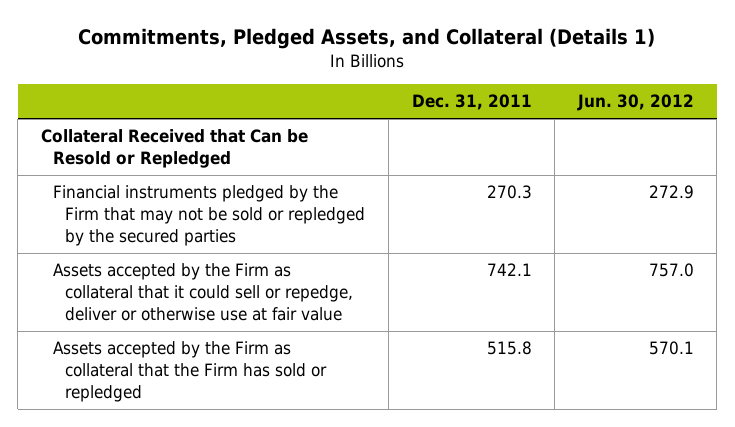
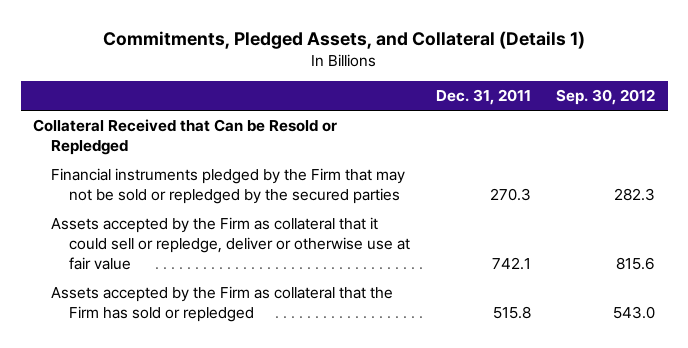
[576,94,694,112] Jun. 30, 2012 -> none
none -> [556,89,656,106] Sep. 30, 2012
[53,263,354,322] Assets accepted by the Firm as collateral that it could sell or repedge, deliver or otherwise use at fair value -> [51,217,411,270] Assets accepted by the Firm as collateral that it could sell or repledge, deliver or otherwise use at fair value

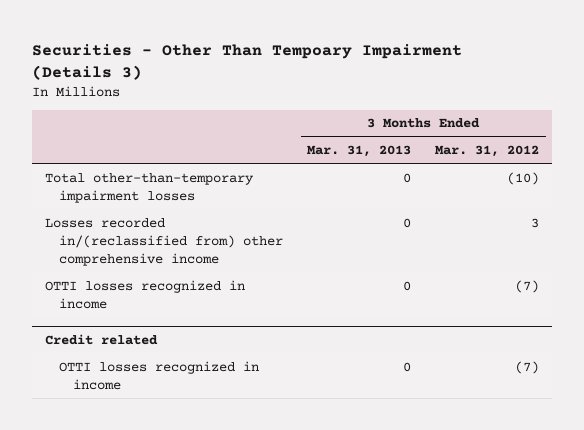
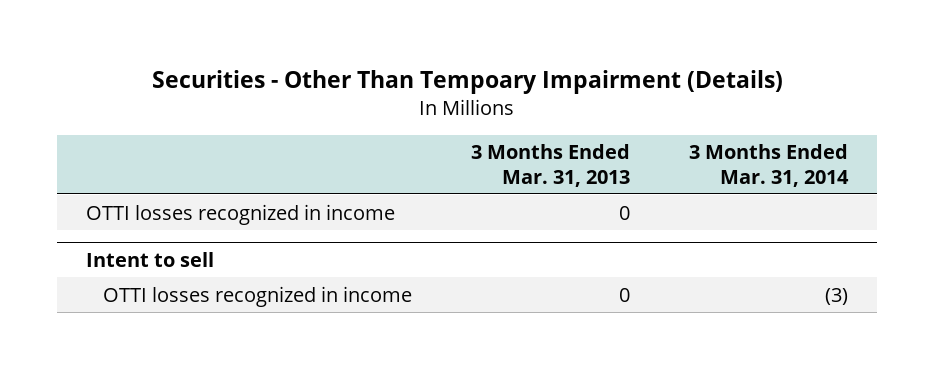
[32,43,463,80] Securities - Other Than Tempoary Impairment (Details 3) -> [151,69,783,94] Securities - Other Than Tempoary Impairment (Details)
[435,145,540,158] Mar. 31, 2012 -> none
none -> [688,144,849,187] 3 Months Ended Mar. 31, 2014
[44,172,254,203] Total other-than-temporary impairment losses -> none
[44,217,283,266] Losses recorded in/(reclassified from) other comprehensive income -> none
[44,333,158,345] Credit related -> none
none -> [86,251,215,267] Intent to sell

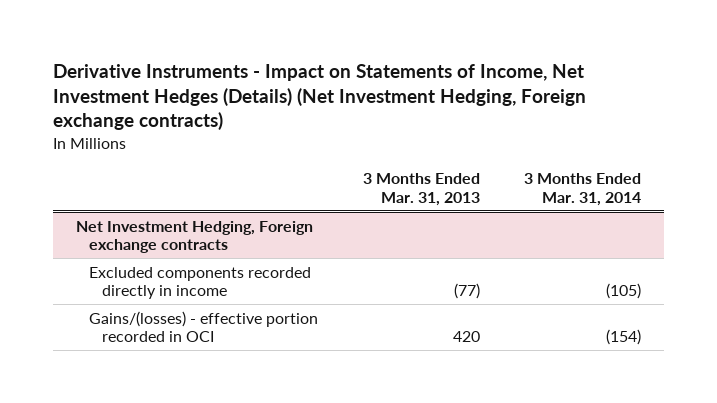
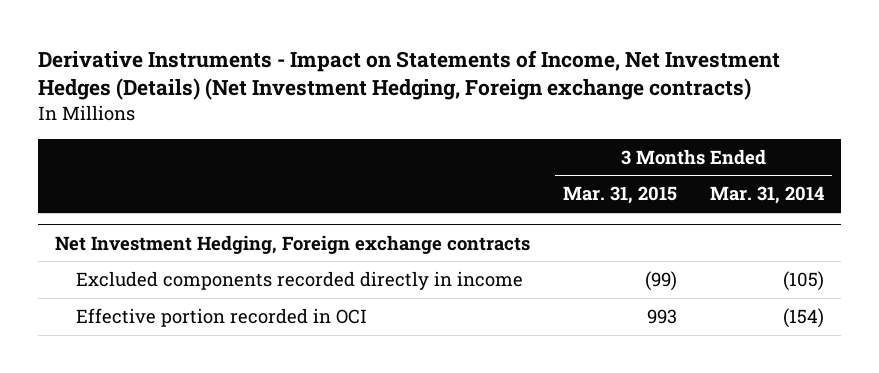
[362,173,480,206] 3 Months Ended Mar. 31, 2013 -> none
none -> [562,186,677,205] Mar. 31, 2015
[88,310,318,342] Gains/(losses) - effective portion recorded in OCI -> [75,308,367,328] Effective portion recorded in OCI

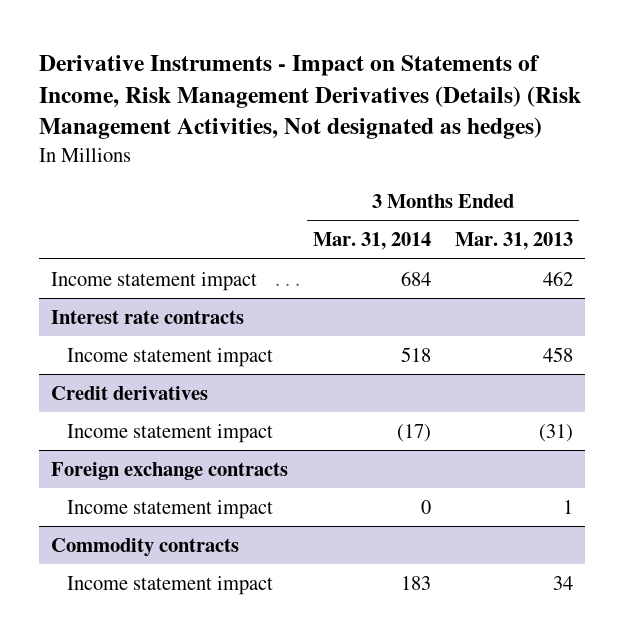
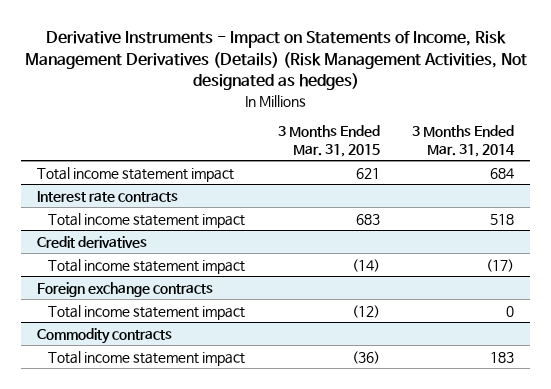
[455,232,574,251] Mar. 31, 2013 -> none
none -> [277,125,380,157] 3 Months Ended Mar. 31, 2015
[51,271,258,291] Income statement impact -> [37,166,235,182] Total income statement impact
[67,347,274,367] Income statement impact -> [48,212,246,228] Total income statement impact
[67,423,274,443] Income statement impact -> [48,258,246,274] Total income statement impact
[67,499,274,519] Income statement impact -> [48,304,246,320] Total income statement impact
[67,575,274,595] Income statement impact -> [48,350,246,366] Total income statement impact

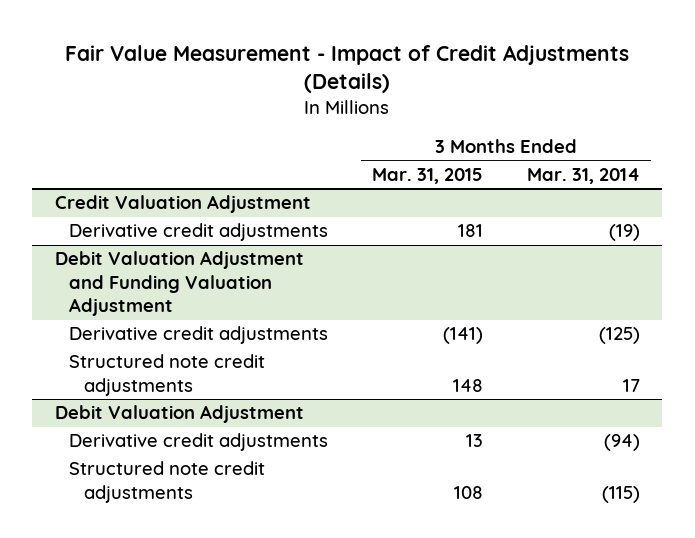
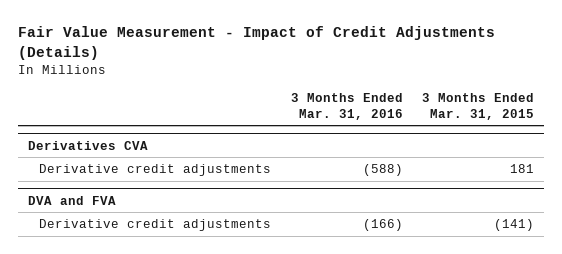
[527,167,641,184] Mar. 31, 2014 -> none
none -> [290,93,403,120] 3 Months Ended Mar. 31, 2016
[54,195,311,214] Credit Valuation Adjustment -> [27,140,148,150] Derivatives CVA
[54,251,304,317] Debit Valuation Adjustment and Funding Valuation Adjustment -> [27,195,116,205] DVA and FVA
[69,354,266,396] Structured note credit adjustments -> none
[54,405,304,424] Debit Valuation Adjustment -> none
[69,433,329,452] Derivative credit adjustments -> none
[69,461,266,503] Structured note credit adjustments -> none

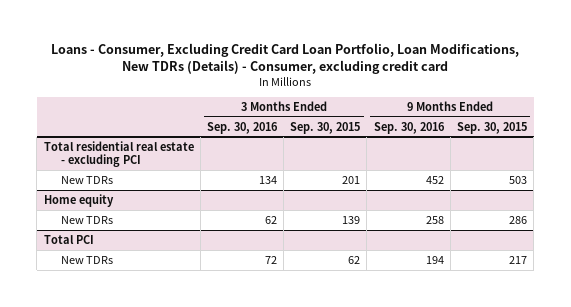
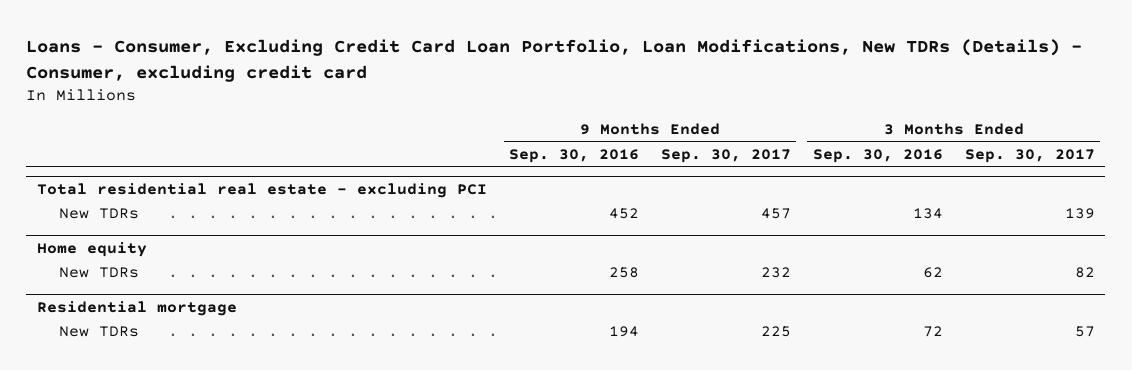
[290,121,361,134] Sep. 30, 2015 -> none
[456,121,527,134] Sep. 30, 2015 -> none
none -> [660,148,791,163] Sep. 30, 2017
none -> [964,148,1095,163] Sep. 30, 2017
[43,234,94,244] Total PCI -> [37,300,238,316] Residential mortgage

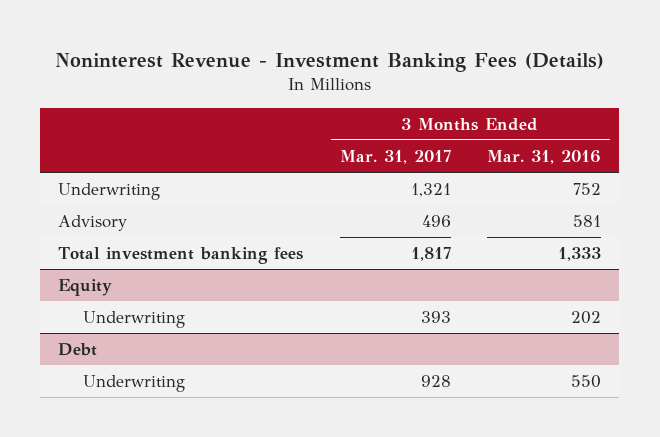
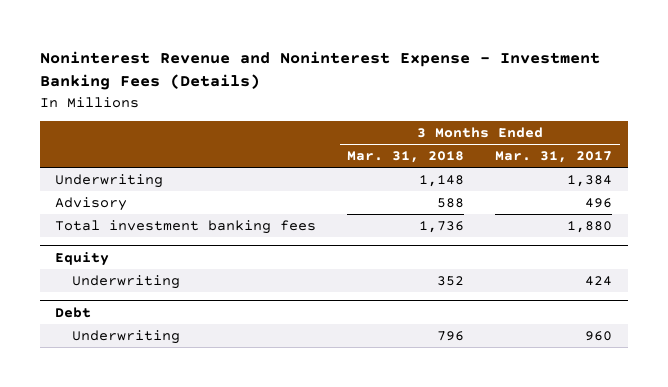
[54,53,604,73] Noninterest Revenue - Investment Banking Fees (Details) -> [39,51,600,91] Noninterest Revenue and Noninterest Expense - Investment Banking Fees (Details)
[487,149,602,164] Mar. 31, 2016 -> none
none -> [347,151,465,164] Mar. 31, 2018
[410,183,451,198] 1,321 -> [567,174,613,187] 1,384
[410,247,451,262] 1,817 -> [567,220,613,233] 1,880
[420,311,451,324] 393 -> [585,275,613,286] 424
[420,375,451,388] 928 -> [585,330,613,341] 960

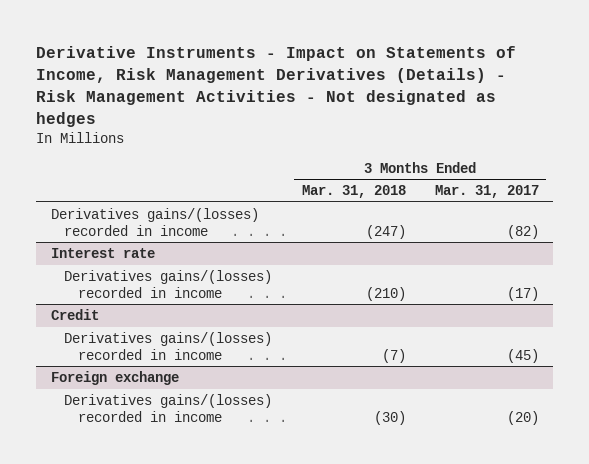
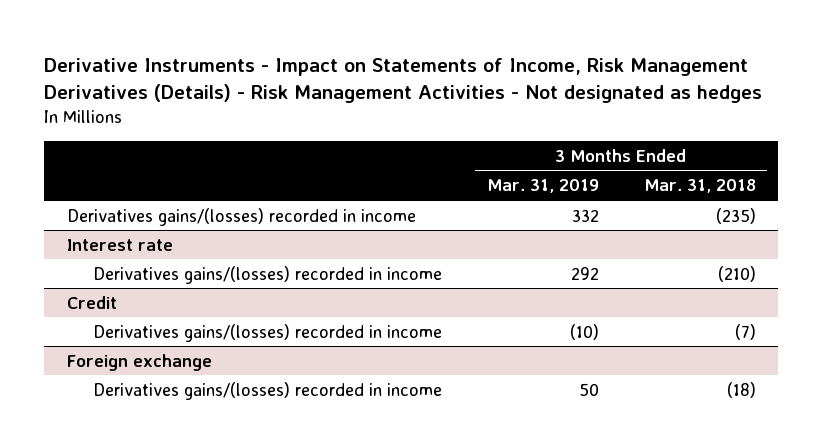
[434,185,539,199] Mar. 31, 2017 -> none
none -> [486,179,599,194] Mar. 31, 2019
[365,224,406,239] (247) -> [715,207,756,224] (235)
[373,410,406,425] (30) -> [726,381,756,398] (18)

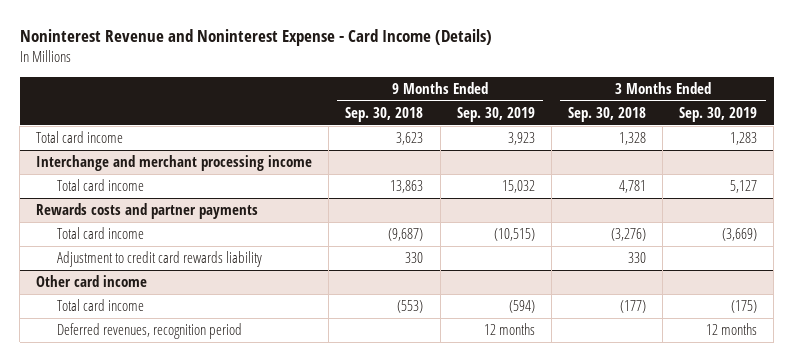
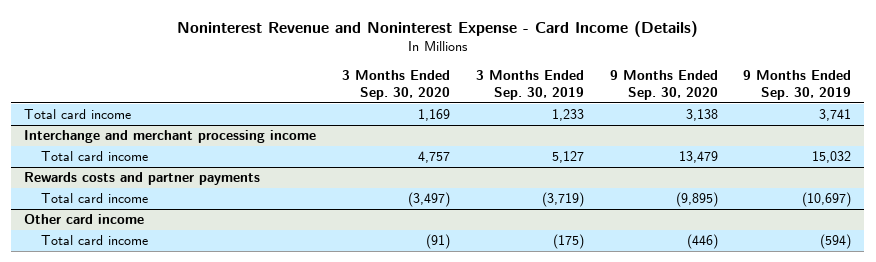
[345,106,424,122] Sep. 30, 2018 -> none
[568,106,647,122] Sep. 30, 2018 -> none
none -> [342,69,451,100] 3 Months Ended Sep. 30, 2020
none -> [609,69,718,100] 9 Months Ended Sep. 30, 2020
[507,132,535,146] 3,923 -> [819,109,852,122] 3,741
[730,132,758,146] 1,283 -> [551,109,584,122] 1,233
[56,251,262,268] Adjustment to credit card rewards liability -> none
[493,228,535,242] (10,515) -> [802,192,852,208] (10,697)
[722,228,758,242] (3,669) -> [541,192,584,208] (3,719)
[56,323,242,340] Deferred revenues, recognition period -> none

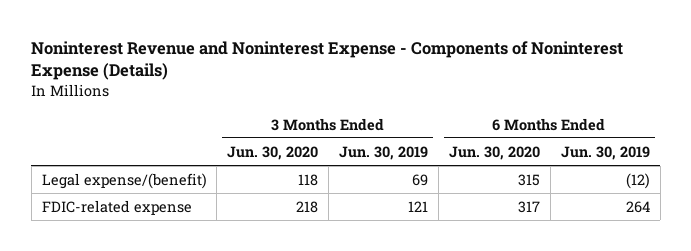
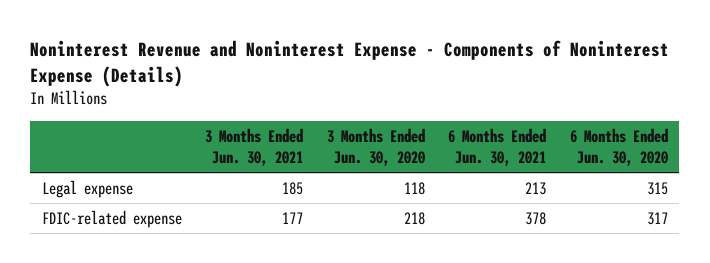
[339,145,429,160] Jun. 30, 2019 -> none
[560,145,650,160] Jun. 30, 2019 -> none
none -> [205,127,304,167] 3 Months Ended Jun. 30, 2021
none -> [448,127,547,167] 6 Months Ended Jun. 30, 2021
[41,172,207,189] Legal expense/(benefit) -> [42,179,134,198] Legal expense

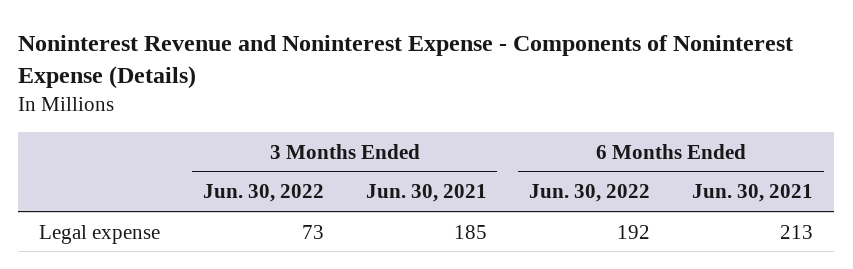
[326,127,425,167] 3 Months Ended Jun. 30, 2020 -> none
[569,127,668,167] 6 Months Ended Jun. 30, 2020 -> none
none -> [202,184,324,203] Jun. 30, 2022
none -> [529,184,651,203] Jun. 30, 2022
[42,209,183,228] FDIC-related expense -> none

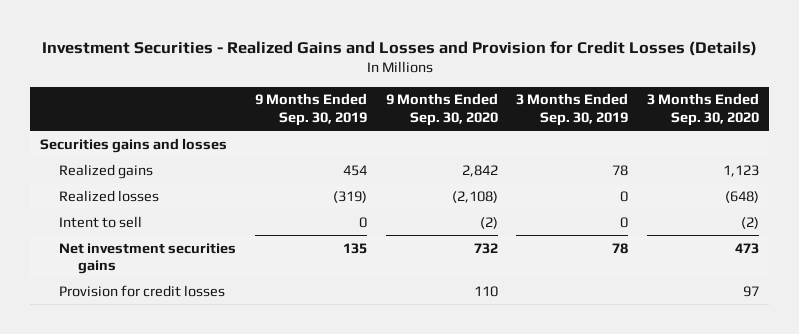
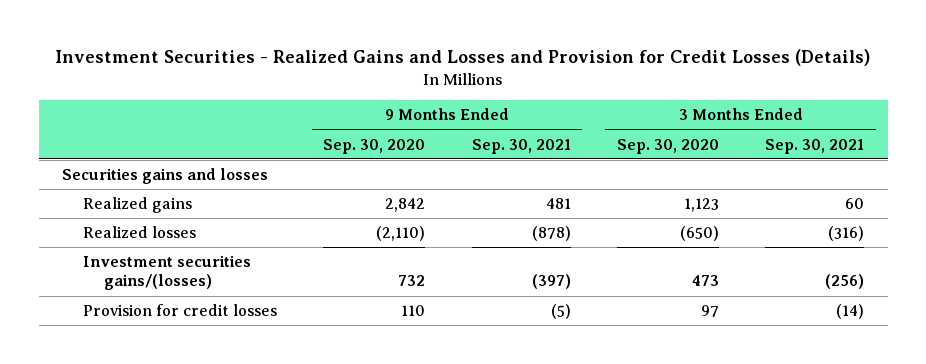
[254,93,367,127] 9 Months Ended Sep. 30, 2019 -> none
[516,93,629,127] 3 Months Ended Sep. 30, 2019 -> none
none -> [471,138,571,154] Sep. 30, 2021
none -> [765,138,865,154] Sep. 30, 2021
[58,215,142,228] Intent to sell -> none
[451,190,498,203] (2,108) -> [376,226,426,242] (2,110)
[725,190,760,203] (648) -> [679,226,719,242] (650)
[58,242,236,275] Net investment securities gains -> [82,255,251,291] Investment securities gains/(losses)

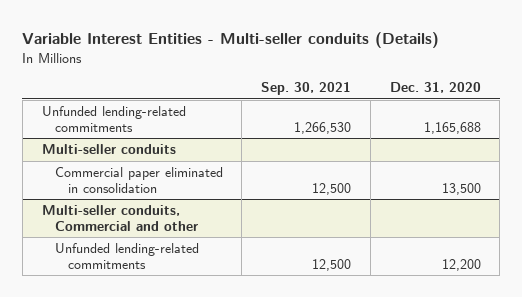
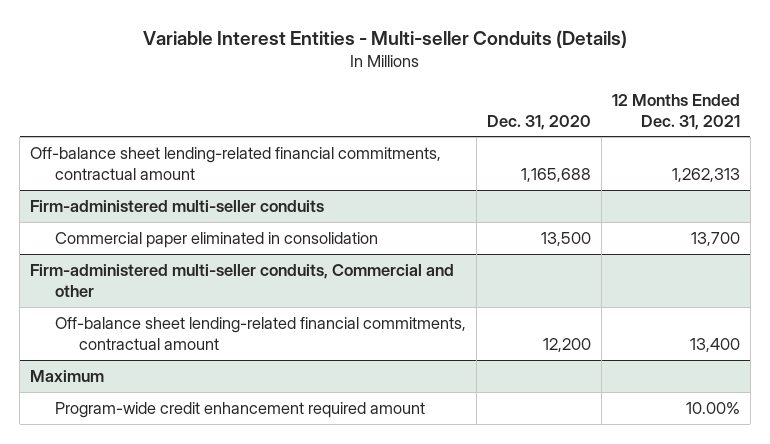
[22,31,440,48] Variable Interest Entities - Multi-seller conduits (Details) -> [142,30,627,49] Variable Interest Entities - Multi-seller Conduits (Details)
[261,82,352,96] Sep. 30, 2021 -> none
none -> [611,93,740,130] 12 Months Ended Dec. 31, 2021
[41,106,186,133] Unfunded lending-related commitments -> [30,146,442,180] Off-balance sheet lending-related financial commitments, contractual amount
[41,144,176,155] Multi-seller conduits -> [30,199,325,212] Firm-administered multi-seller conduits
[41,205,198,232] Multi-seller conduits, Commercial and other -> [30,263,455,297] Firm-administered multi-seller conduits, Commercial and other
[54,243,199,270] Unfunded lending-related commitments -> [54,316,466,350] Off-balance sheet lending-related financial commitments, contractual amount
none -> [30,369,105,382] Maximum
none -> [54,401,425,418] Program-wide credit enhancement required amount

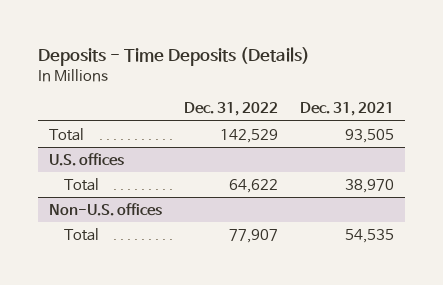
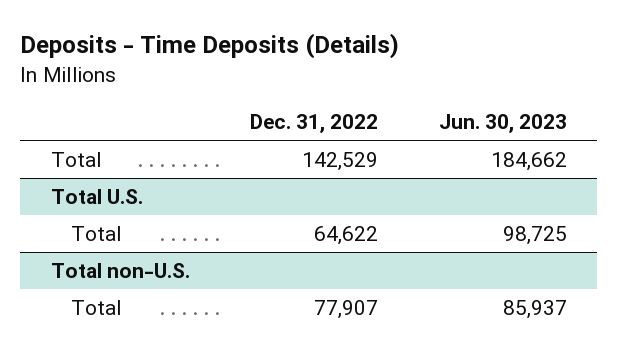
[299,102,394,117] Dec. 31, 2021 -> none
none -> [438,113,567,133] Jun. 30, 2023
[49,152,125,166] U.S. offices -> [50,189,143,205] Total U.S.
[49,202,163,216] Non-U.S. offices -> [50,263,190,279] Total non-U.S.

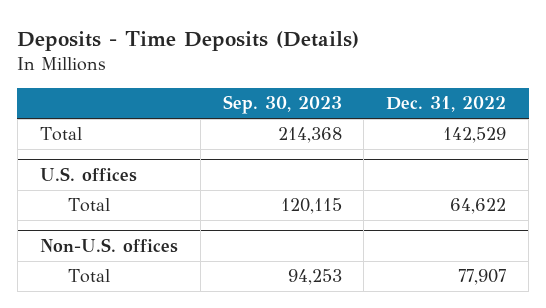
[438,113,567,133] Jun. 30, 2023 -> none
none -> [222,95,342,115] Sep. 30, 2023
[50,189,143,205] Total U.S. -> [39,166,137,182] U.S. offices
[50,263,190,279] Total non-U.S. -> [39,237,178,253] Non-U.S. offices

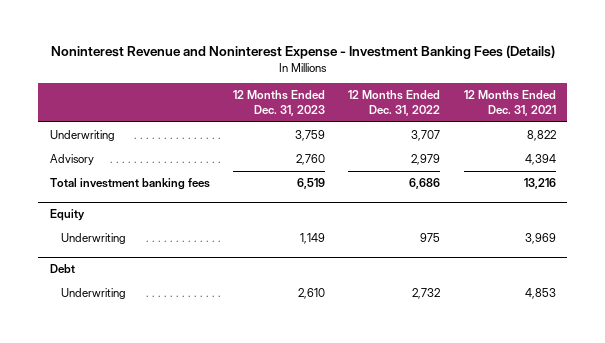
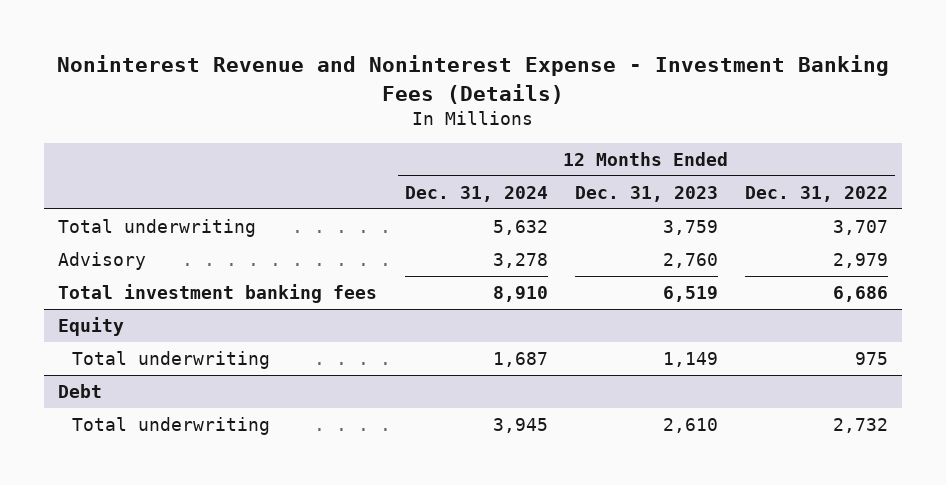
[463,90,556,116] 12 Months Ended Dec. 31, 2021 -> none
none -> [404,185,548,202] Dec. 31, 2024
[49,130,115,142] Underwriting -> [58,218,257,237] Total underwriting
[61,233,127,245] Underwriting -> [71,350,270,369] Total underwriting
[61,288,127,300] Underwriting -> [71,416,270,435] Total underwriting

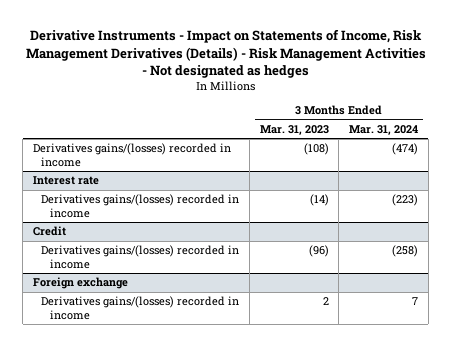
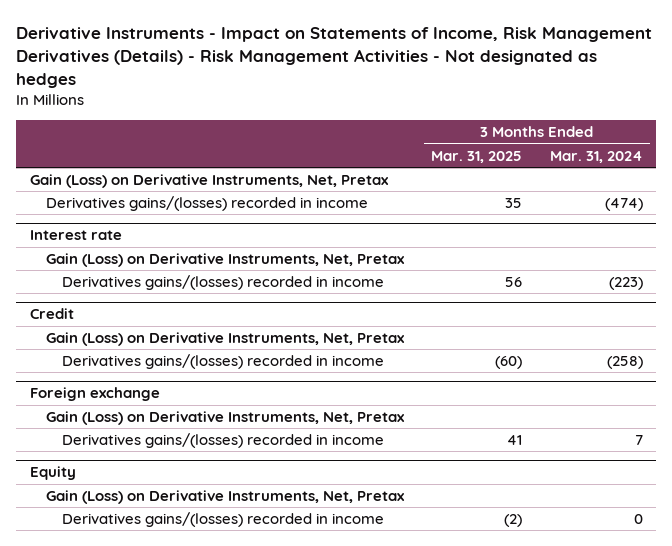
[259,125,329,136] Mar. 31, 2023 -> none
none -> [431,150,523,163] Mar. 31, 2025
none -> [29,174,389,189] Gain (Loss) on Derivative Instruments, Net, Pretax
none -> [45,253,405,268] Gain (Loss) on Derivative Instruments, Net, Pretax
none -> [45,332,405,347] Gain (Loss) on Derivative Instruments, Net, Pretax
none -> [45,411,405,426] Gain (Loss) on Derivative Instruments, Net, Pretax
none -> [29,466,76,481] Equity
none -> [45,490,405,505] Gain (Loss) on Derivative Instruments, Net, Pretax
none -> [61,512,384,528] Derivatives gains/(losses) recorded in income

